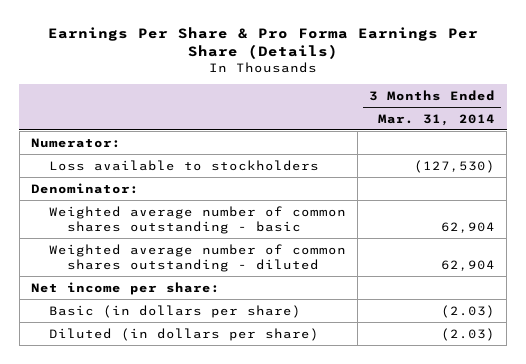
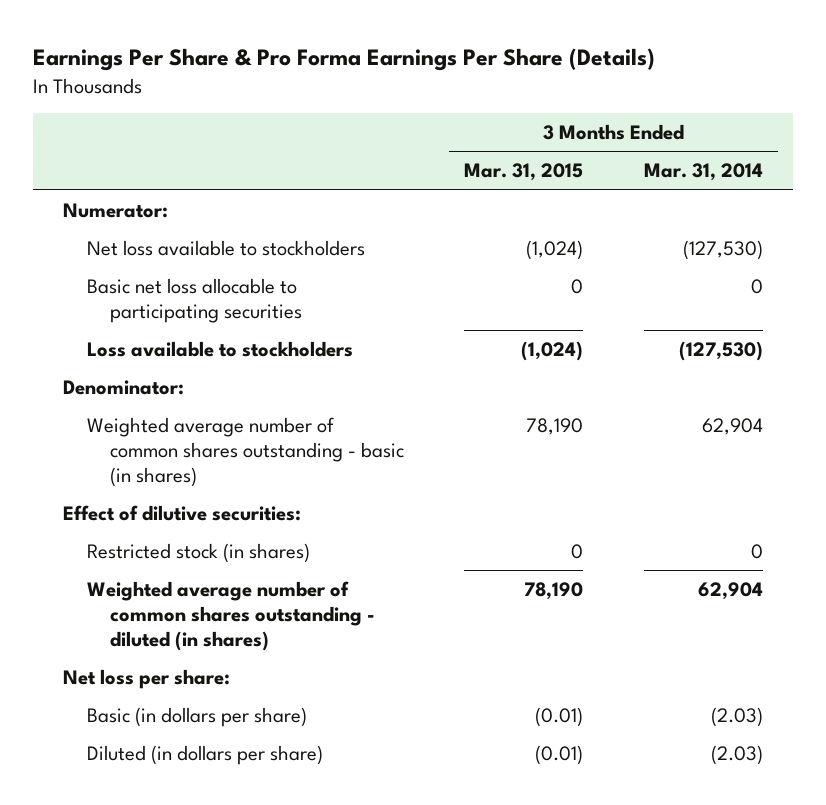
none -> [464,163,584,182] Mar. 31, 2015
none -> [86,239,365,256] Net loss available to stockholders
none -> [86,277,303,323] Basic net loss allocable to participating securities
[48,205,346,234] Weighted average number of common shares outstanding - basic -> [86,416,405,488] Weighted average number of common shares outstanding - basic (in shares)
none -> [63,504,302,521] Effect of dilutive securities:
none -> [86,542,310,563] Restricted stock (in shares)
[48,243,346,272] Weighted average number of common shares outstanding - diluted -> [86,580,376,652] Weighted average number of common shares outstanding - diluted (in shares)
[30,281,220,295] Net income per share: -> [63,668,231,689] Net loss per share:

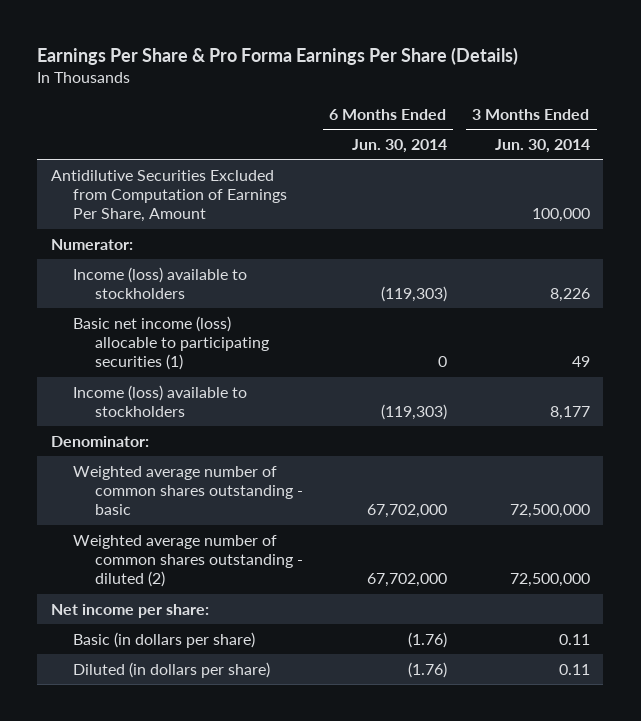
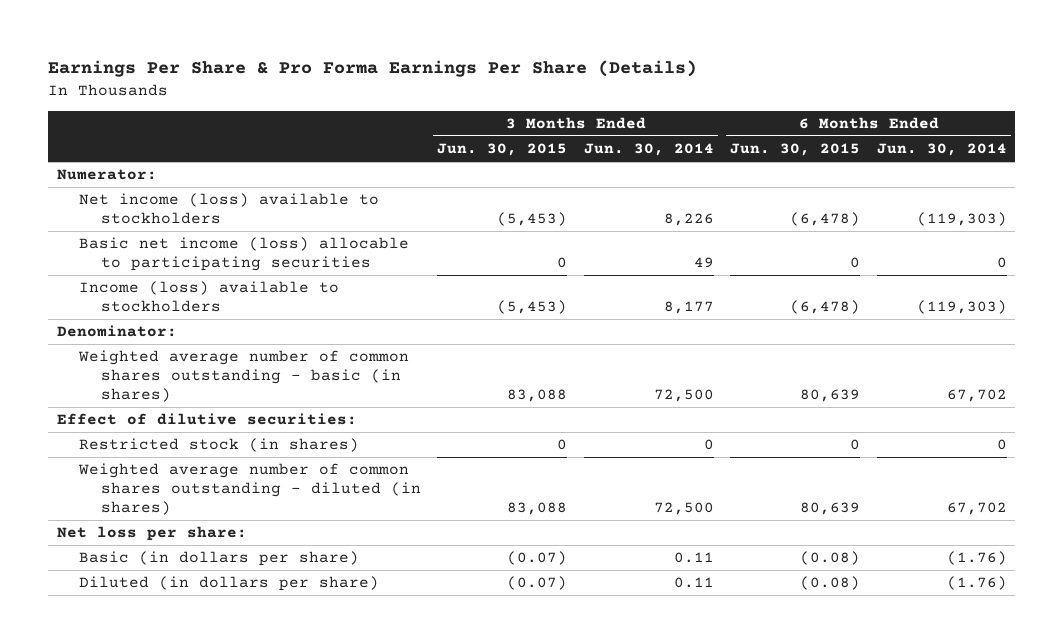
none -> [437,143,568,157] Jun. 30, 2015
none -> [730,143,861,157] Jun. 30, 2015
[50,169,287,223] Antidilutive Securities Excluded from Computation of Earnings Per Share, Amount -> none
[72,266,247,300] Income (loss) available to stockholders -> [78,193,379,225] Net income (loss) available to stockholders
[72,315,270,371] Basic net income (loss) allocable to participating securities (1) -> [78,237,409,272] Basic net income (loss) allocable to participating securities
[72,465,304,516] Weighted average number of common shares outstanding - basic -> [77,350,409,402] Weighted average number of common shares outstanding - basic (in shares)
[366,504,447,519] 67,702,000 -> [946,388,1007,402] 67,702
[509,504,590,519] 72,500,000 -> [653,388,714,402] 72,500
none -> [56,413,357,426] Effect of dilutive securities:
none -> [78,438,359,453] Restricted stock (in shares)
[72,534,304,588] Weighted average number of common shares outstanding - diluted (2) -> [77,463,421,515] Weighted average number of common shares outstanding - diluted (in shares)
[366,573,447,588] 67,702,000 -> [946,501,1007,515] 67,702
[509,573,590,588] 72,500,000 -> [653,501,714,515] 72,500
[50,603,209,618] Net income per share: -> [56,526,247,542] Net loss per share:

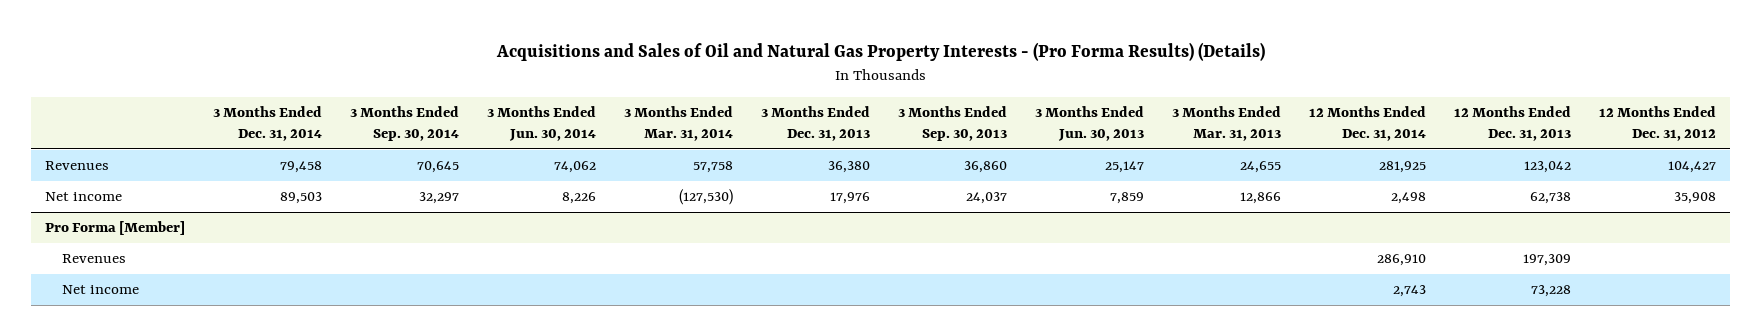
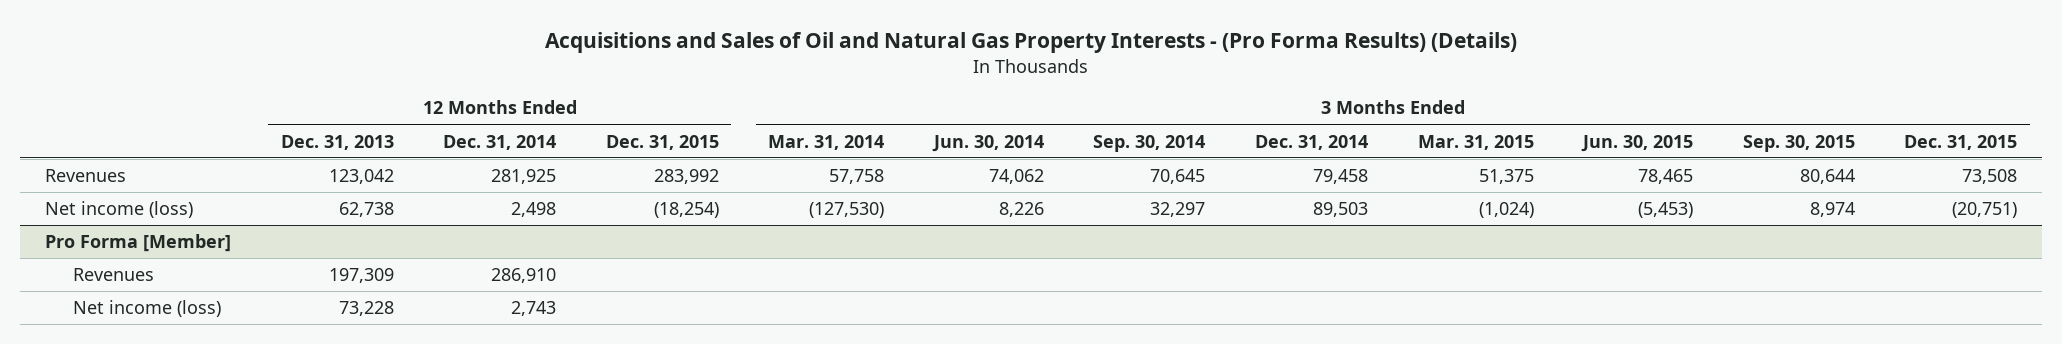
[761,106,871,142] 3 Months Ended Dec. 31, 2013 -> none
[898,106,1008,142] 3 Months Ended Sep. 30, 2013 -> none
[1035,106,1145,142] 3 Months Ended Jun. 30, 2013 -> none
[1172,106,1282,142] 3 Months Ended Mar. 31, 2013 -> none
[1599,106,1717,142] 12 Months Ended Dec. 31, 2012 -> none
none -> [605,134,719,150] Dec. 31, 2015
none -> [1417,134,1534,150] Mar. 31, 2015
none -> [1581,134,1694,152] Jun. 30, 2015
none -> [1742,134,1855,152] Sep. 30, 2015
none -> [1904,134,2018,150] Dec. 31, 2015
[45,192,123,202] Net income -> [44,201,193,219] Net income (loss)
[61,285,139,295] Net income -> [72,300,221,318] Net income (loss)

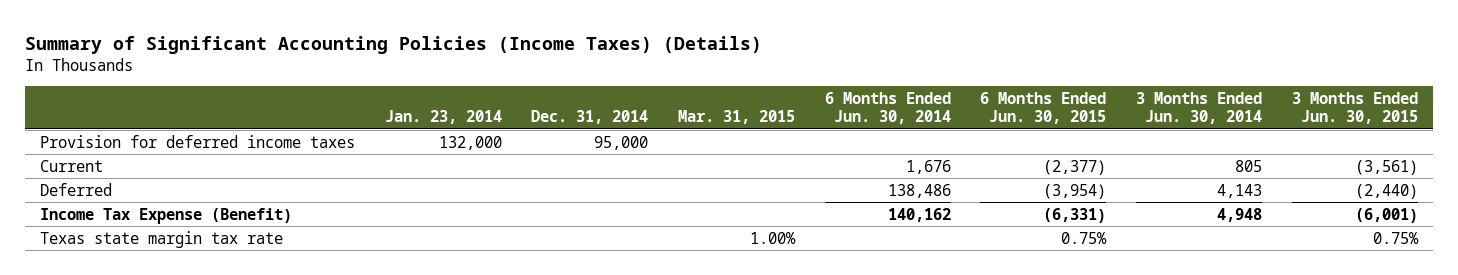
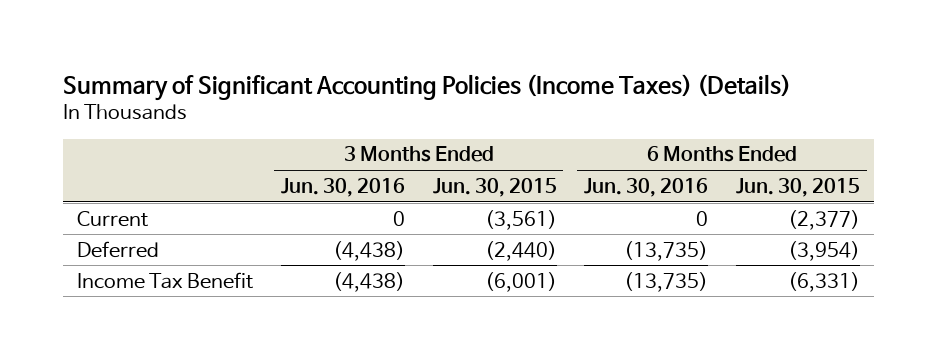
[384,110,502,125] Jan. 23, 2014 -> none
[531,110,649,125] Dec. 31, 2014 -> none
[678,110,796,125] Mar. 31, 2015 -> none
[824,92,951,125] 6 Months Ended Jun. 30, 2014 -> none
[1136,92,1263,125] 3 Months Ended Jun. 30, 2014 -> none
none -> [280,177,405,197] Jun. 30, 2016
none -> [584,177,709,197] Jun. 30, 2016
[40,134,356,148] Provision for deferred income taxes -> none
[40,230,284,248] Texas state margin tax rate -> none
[40,207,293,224] Income Tax Expense (Benefit) -> [77,271,254,289] Income Tax Benefit

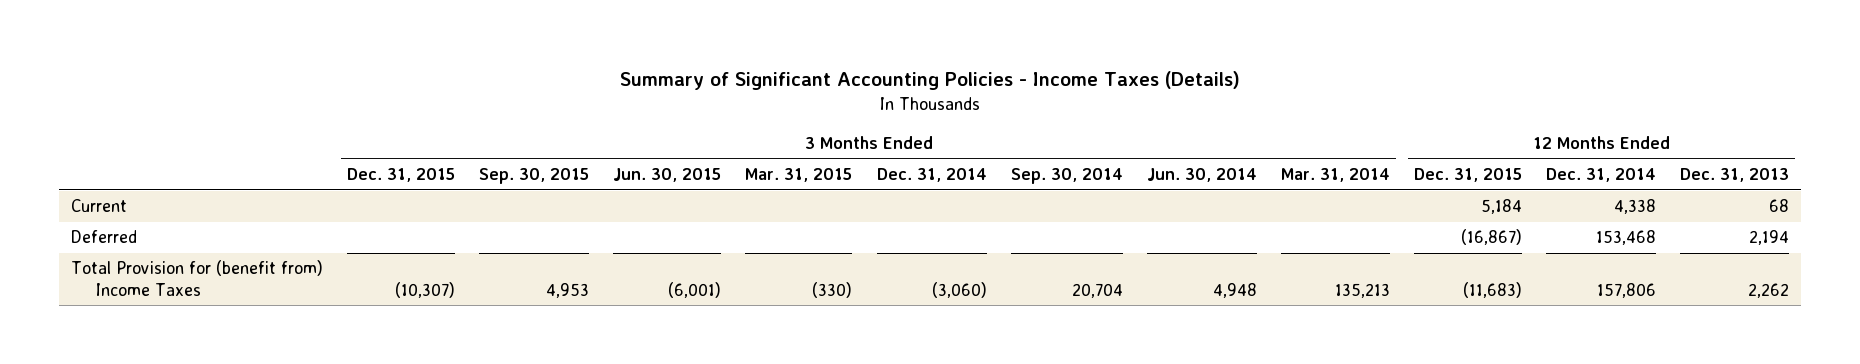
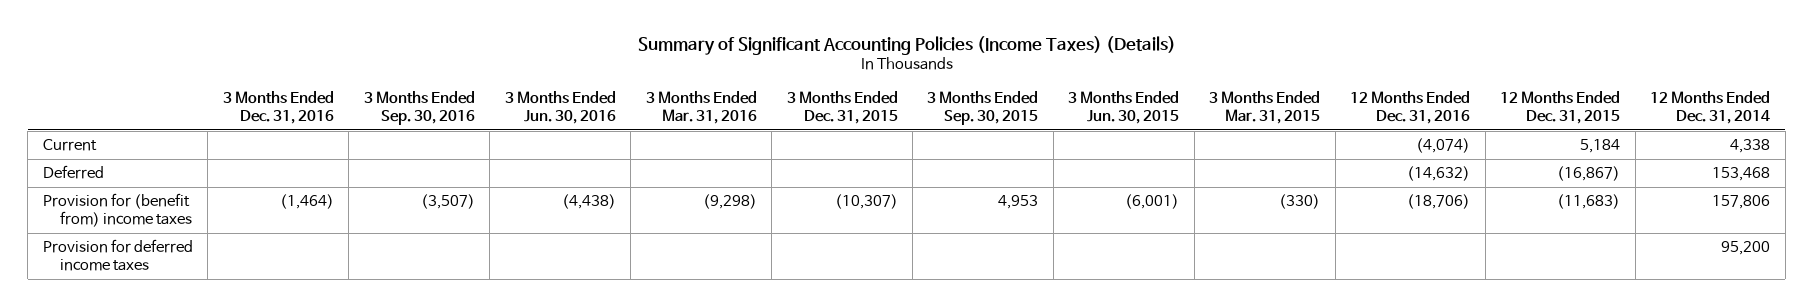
[620,71,1241,91] Summary of Significant Accounting Policies - Income Taxes (Details) -> [637,36,1176,56] Summary of Significant Accounting Policies (Income Taxes) (Details)
[876,168,987,183] Dec. 31, 2014 -> none
[1010,168,1123,185] Sep. 30, 2014 -> none
[1146,168,1257,183] Jun. 30, 2014 -> none
[1280,168,1390,183] Mar. 31, 2014 -> none
[1680,168,1790,183] Dec. 31, 2013 -> none
none -> [222,90,334,125] 3 Months Ended Dec. 31, 2016
none -> [363,90,475,126] 3 Months Ended Sep. 30, 2016
none -> [504,90,616,125] 3 Months Ended Jun. 30, 2016
none -> [645,90,757,125] 3 Months Ended Mar. 31, 2016
none -> [1350,90,1471,125] 12 Months Ended Dec. 31, 2016
[71,260,324,296] Total Provision for (benefit from) Income Taxes -> [42,192,193,228] Provision for (benefit from) income taxes
none -> [42,238,193,272] Provision for deferred income taxes

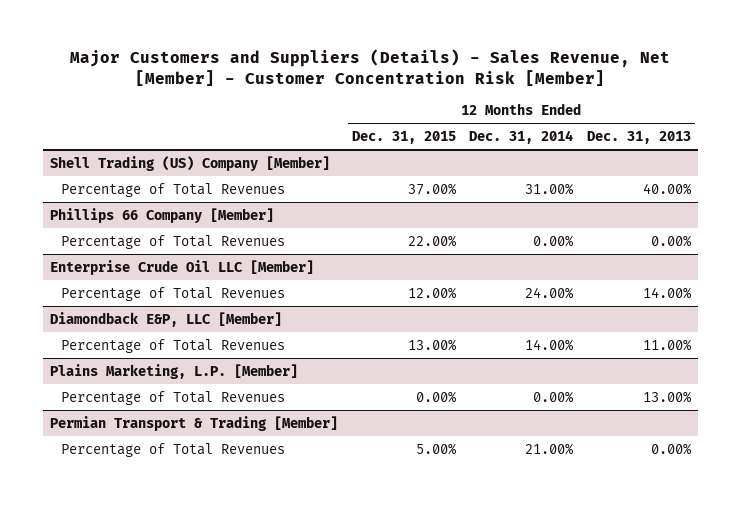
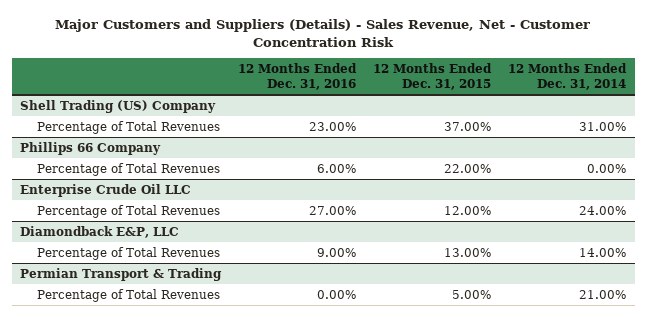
[70,49,671,87] Major Customers and Suppliers (Details) - Sales Revenue, Net [Member] - Customer Concentration Risk [Member] -> [55,19,591,47] Major Customers and Suppliers (Details) - Sales Revenue, Net - Customer Concentration Risk
[587,130,692,144] Dec. 31, 2013 -> none
none -> [238,63,358,90] 12 Months Ended Dec. 31, 2016
[49,155,330,171] Shell Trading (US) Company [Member] -> [20,99,217,113] Shell Trading (US) Company
[49,207,274,223] Phillips 66 Company [Member] -> [20,141,162,155] Phillips 66 Company
[49,259,314,275] Enterprise Crude Oil LLC [Member] -> [20,183,192,197] Enterprise Crude Oil LLC
[49,311,282,327] Diamondback E&P, LLC [Member] -> [20,225,180,238] Diamondback E&P, LLC
[49,363,298,379] Plains Marketing, L.P. [Member] -> none
[60,390,285,405] Percentage of Total Revenues -> none
[49,415,338,431] Permian Transport & Trading [Member] -> [20,267,223,281] Permian Transport & Trading

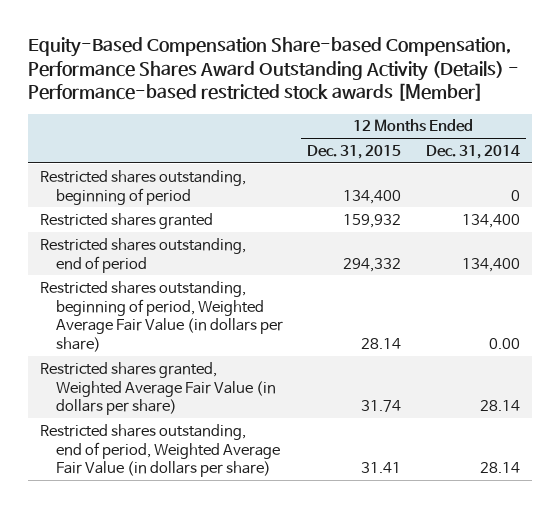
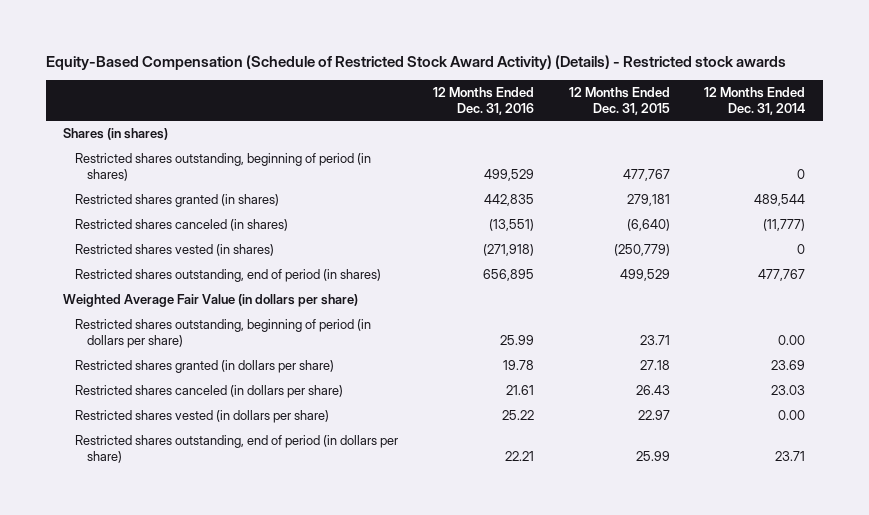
[27,37,519,102] Equity-Based Compensation Share-based Compensation, Performance Shares Award Outstanding Activity (Details) - Performance-based restricted stock awards [Member] -> [46,54,787,70] Equity-Based Compensation (Schedule of Restricted Stock Award Activity) (Details) - Restricted stock awards
none -> [433,86,535,115] 12 Months Ended Dec. 31, 2016
none -> [63,128,169,141] Shares (in shares)
[39,169,246,205] Restricted shares outstanding, beginning of period -> [75,153,372,181] Restricted shares outstanding, beginning of period (in shares)
[343,189,402,204] 134,400 -> [622,168,670,181] 477,767
[39,212,213,229] Restricted shares granted -> [75,194,280,208] Restricted shares granted (in shares)
[343,213,402,228] 159,932 -> [626,194,670,207] 279,181
[461,213,520,228] 134,400 -> [754,194,806,207] 489,544
none -> [75,219,289,232] Restricted shares canceled (in shares)
none -> [75,244,275,257] Restricted shares vested (in shares)
[39,237,246,273] Restricted shares outstanding, end of period -> [75,269,382,283] Restricted shares outstanding, end of period (in shares)
[343,257,402,272] 294,332 -> [619,269,670,282] 499,529
[461,257,520,272] 134,400 -> [758,269,806,282] 477,767
none -> [63,294,359,308] Weighted Average Fair Value (in dollars per share)
[39,280,283,353] Restricted shares outstanding, beginning of period, Weighted Average Fair Value (in dollars per share) -> [75,319,372,348] Restricted shares outstanding, beginning of period (in dollars per share)
[361,338,402,350] 28.14 -> [639,334,670,345] 23.71
[39,361,276,416] Restricted shares granted, Weighted Average Fair Value (in dollars per share) -> [75,360,335,374] Restricted shares granted (in dollars per share)
[361,400,402,413] 31.74 -> [639,360,670,371] 27.18
[479,400,520,412] 28.14 -> [771,360,806,371] 23.69
none -> [75,385,344,399] Restricted shares canceled (in dollars per share)
none -> [75,410,330,424] Restricted shares vested (in dollars per share)
[39,423,280,478] Restricted shares outstanding, end of period, Weighted Average Fair Value (in dollars per share) -> [75,435,399,463] Restricted shares outstanding, end of period (in dollars per share)
[361,462,402,474] 31.41 -> [635,450,670,461] 25.99
[479,462,520,474] 28.14 -> [775,450,806,461] 23.71

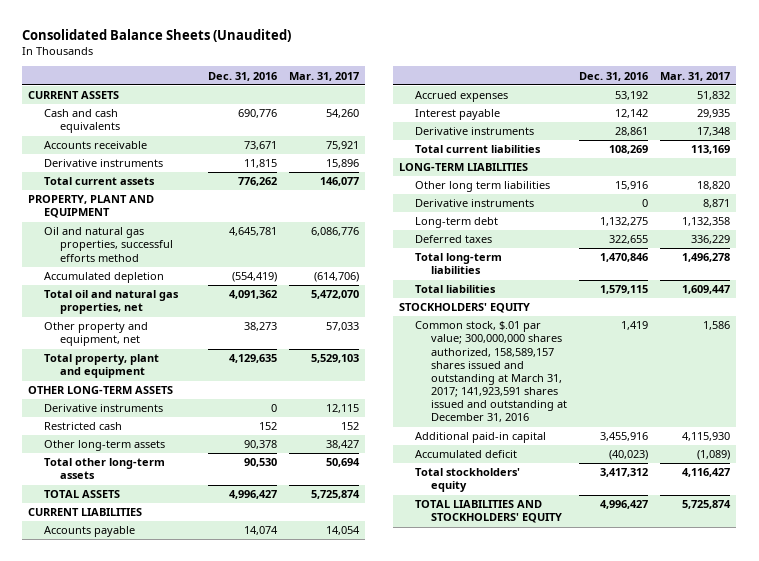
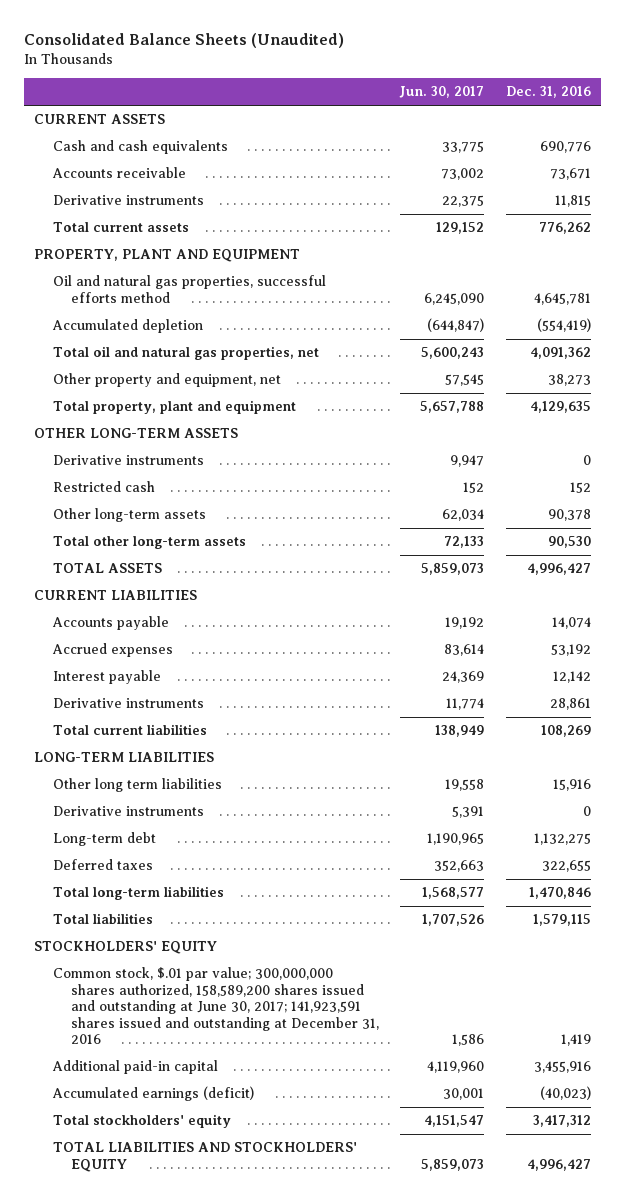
[289,71,360,81] Mar. 31, 2017 -> none
none -> [399,86,485,99] Jun. 30, 2017
[415,321,568,423] Common stock, $.01 par value; 300,000,000 shares authorized, 158,589,157 shares issued and outstanding at March 31, 2017; 141,923,591 shares issued and outstanding at December 31, 2016 -> [52,967,380,1044] Common stock, $.01 par value; 300,000,000 shares authorized, 158,589,200 shares issued and outstanding at June 30, 2017; 141,923,591 shares issued and outstanding at December 31, 2016
[415,450,518,459] Accumulated deficit -> [51,1086,254,1102] Accumulated earnings (deficit)

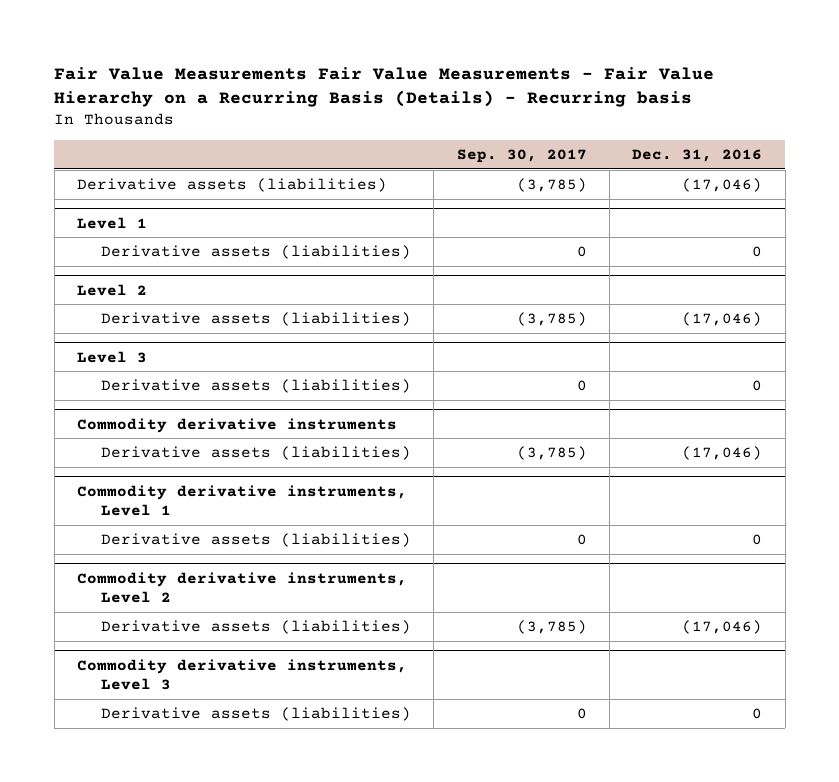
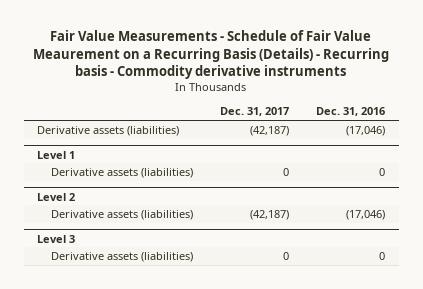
[54,66,715,108] Fair Value Measurements Fair Value Measurements - Fair Value Hierarchy on a Recurring Basis (Details) - Recurring basis -> [33,30,390,80] Fair Value Measurements - Schedule of Fair Value Meaurement on a Recurring Basis (Details) - Recurring basis - Commodity derivative instruments
[456,149,587,164] Sep. 30, 2017 -> none
none -> [220,107,290,117] Dec. 31, 2017
[76,417,397,433] Commodity derivative instruments -> none
[100,445,411,460] Derivative assets (liabilities) -> none
[76,484,407,516] Commodity derivative instruments, Level 1 -> none
[100,532,411,547] Derivative assets (liabilities) -> none
[76,571,407,603] Commodity derivative instruments, Level 2 -> none
[100,619,411,634] Derivative assets (liabilities) -> none
[76,658,407,690] Commodity derivative instruments, Level 3 -> none
[100,706,411,721] Derivative assets (liabilities) -> none

